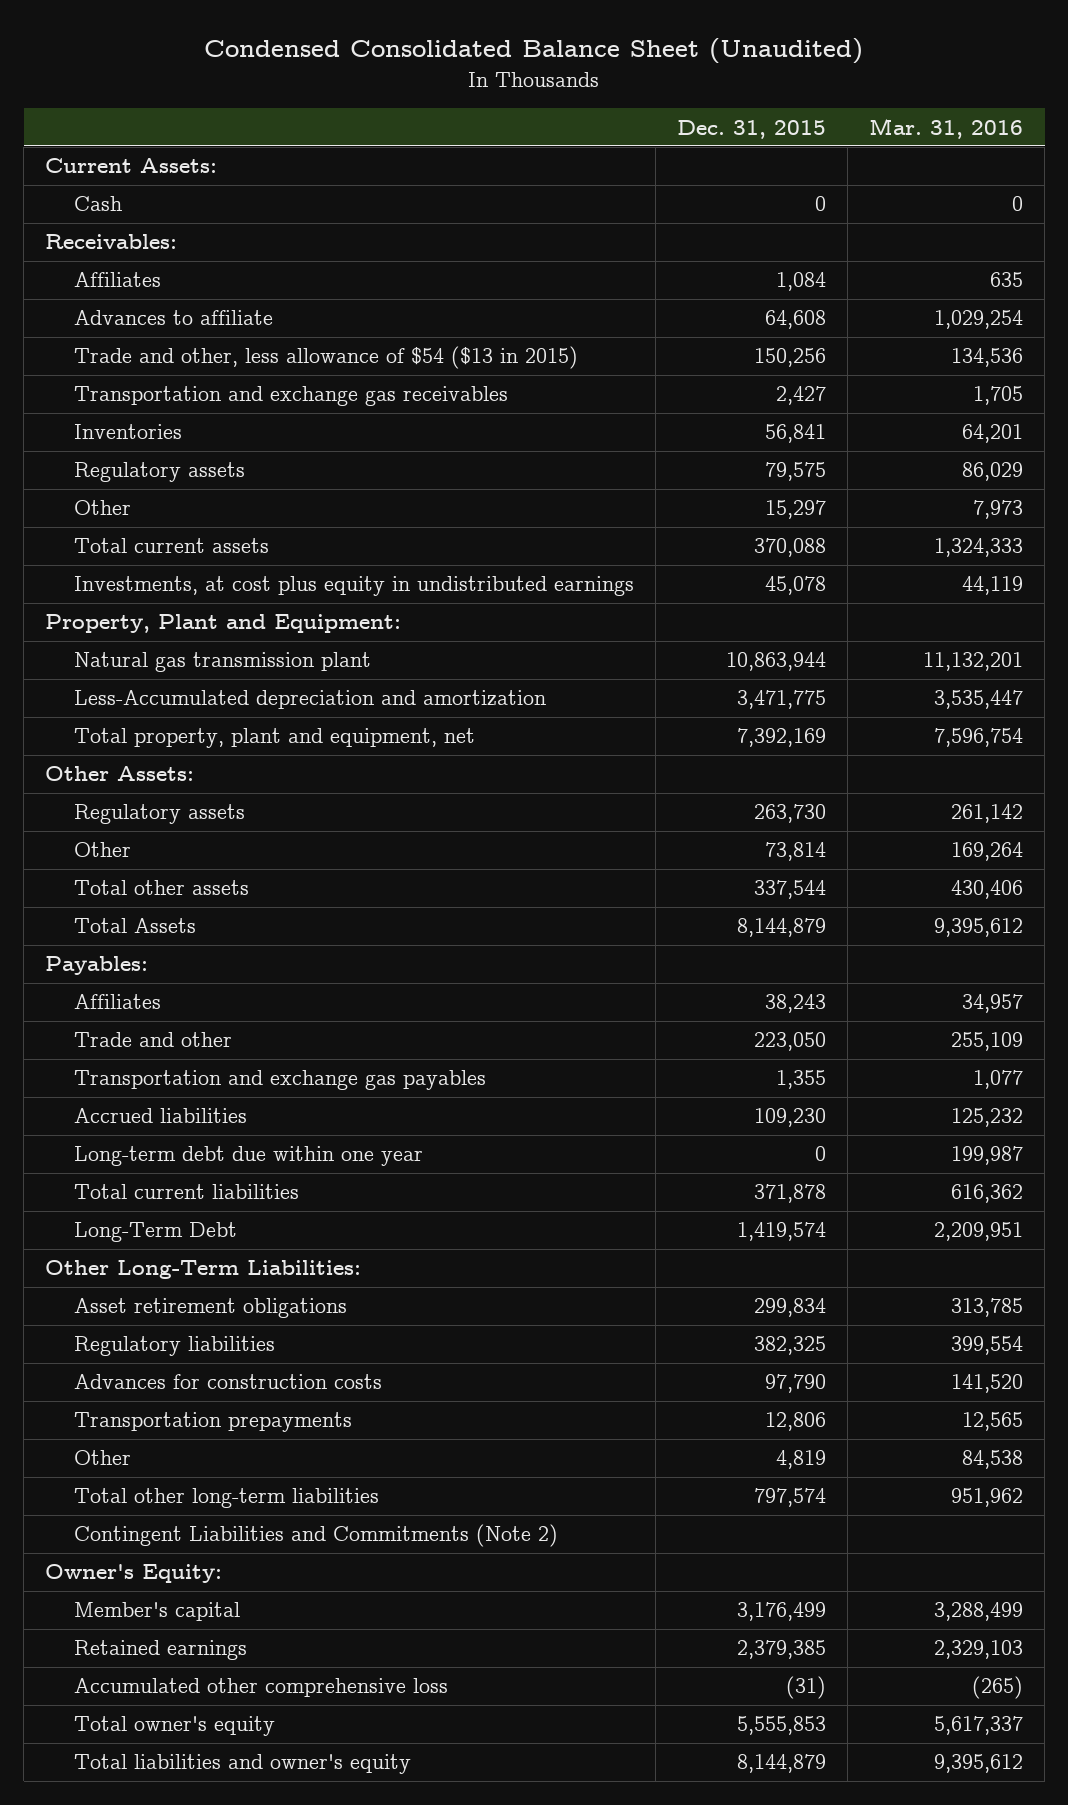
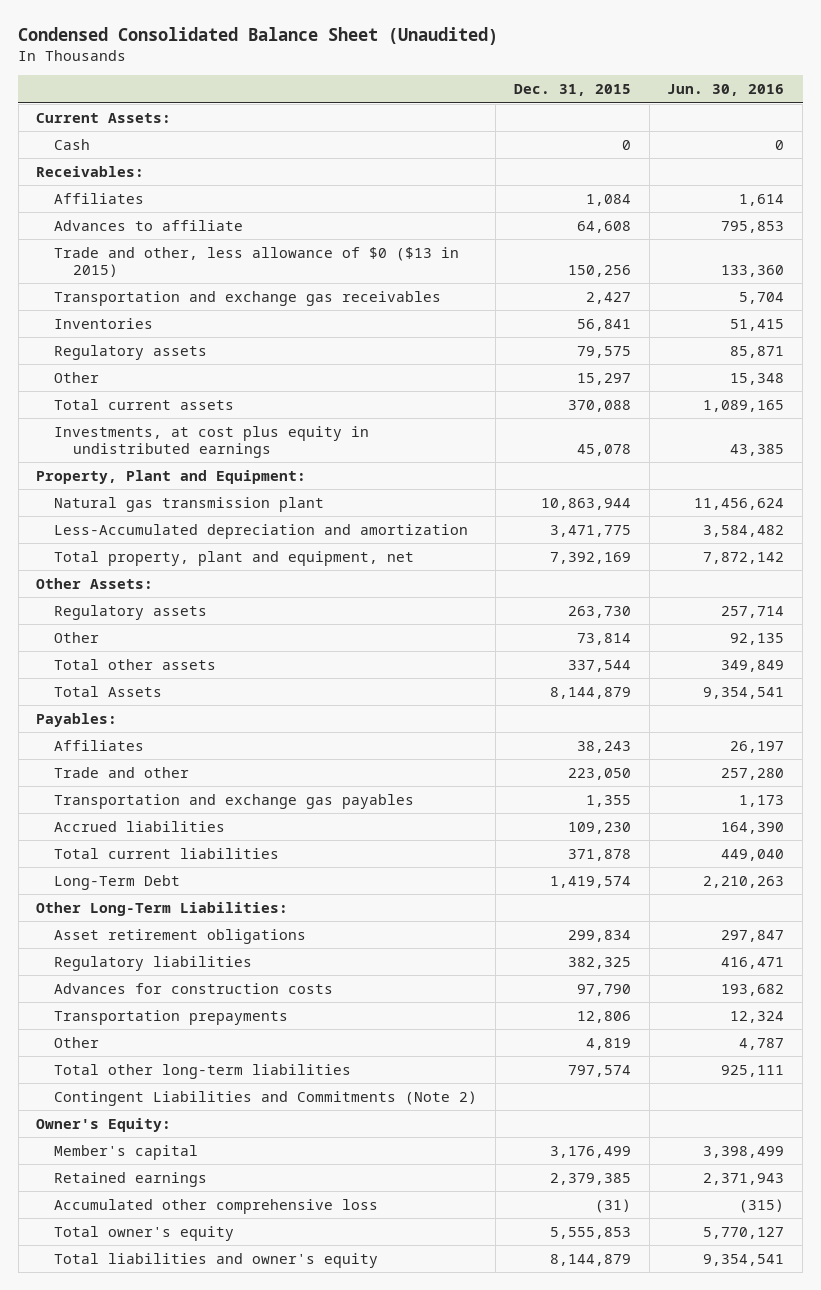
[869,117,1024,139] Mar. 31, 2016 -> none
none -> [667,84,785,97] Jun. 30, 2016
[74,346,579,370] Trade and other, less allowance of $54 ($13 in 2015) -> [54,246,460,278] Trade and other, less allowance of $0 ($13 in 2015)
[74,1146,424,1167] Long-term debt due within one year -> none

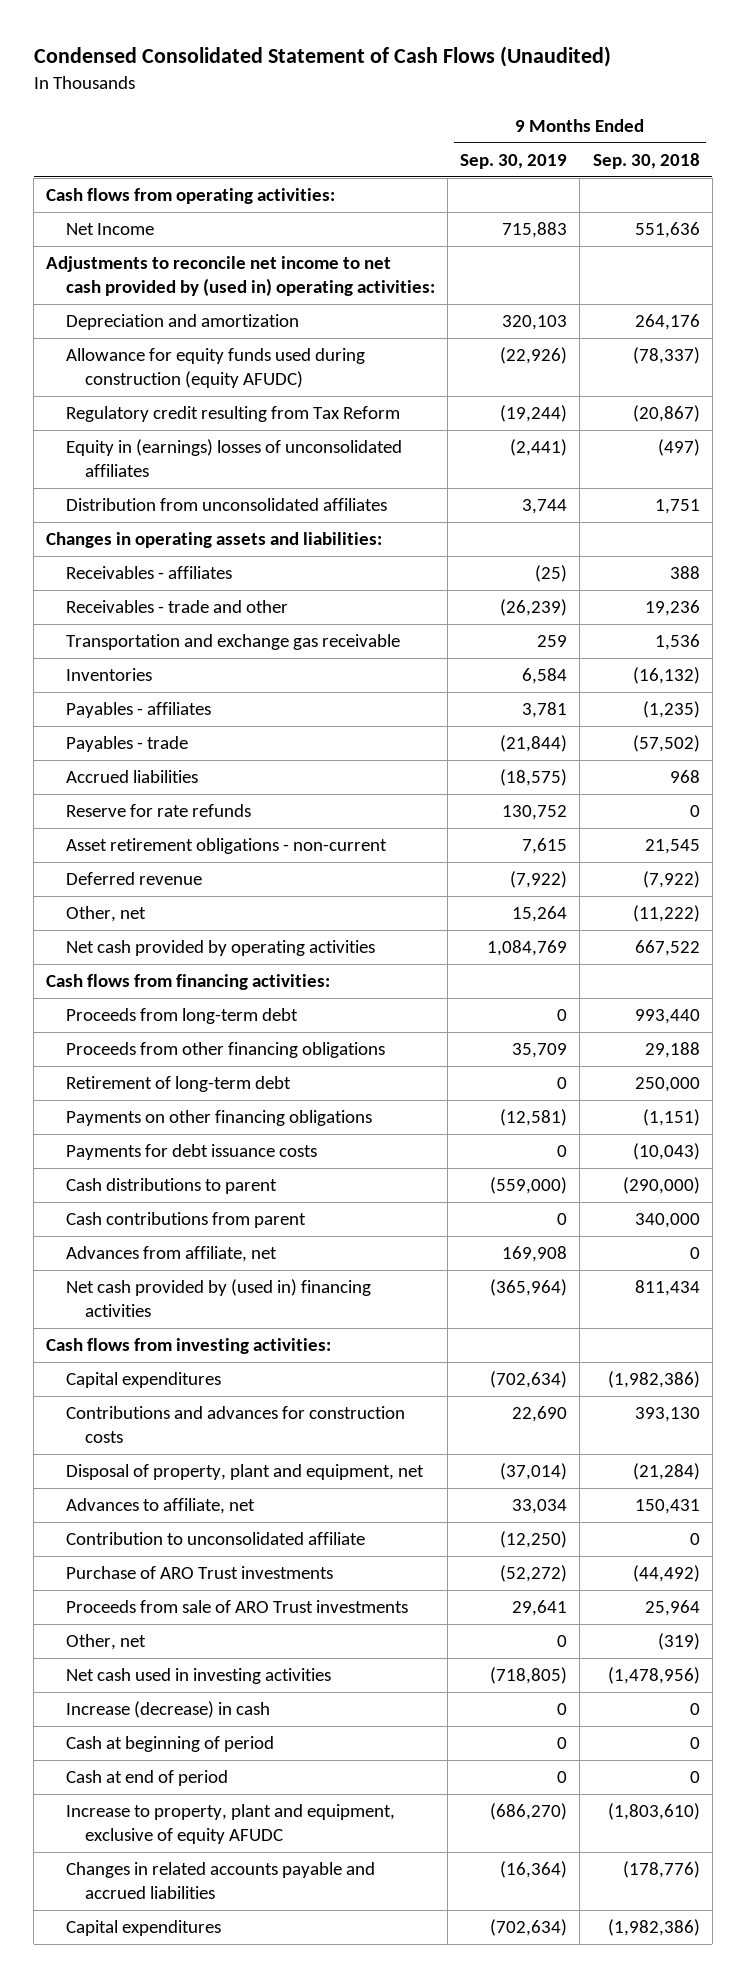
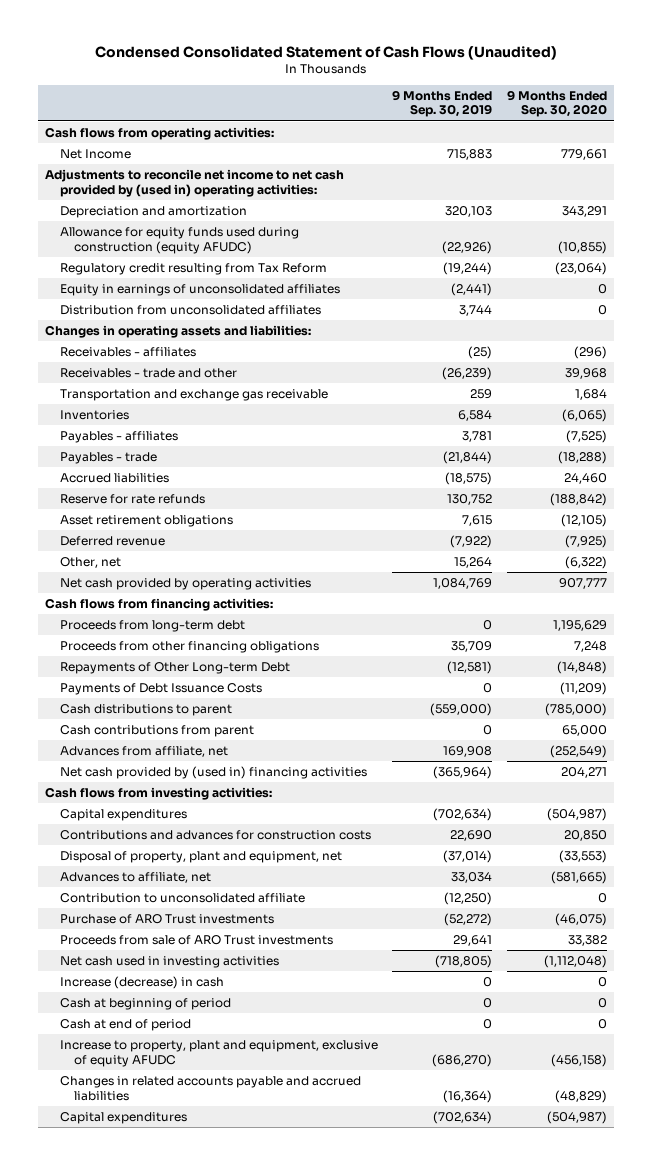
[592,153,700,170] Sep. 30, 2018 -> none
none -> [506,89,607,118] 9 Months Ended Sep. 30, 2020
[65,439,402,477] Equity in (earnings) losses of unconsolidated affiliates -> [59,283,340,296] Equity in earnings of unconsolidated affiliates
[65,838,387,855] Asset retirement obligations - non-current -> [59,514,233,527] Asset retirement obligations
[65,1076,291,1093] Retirement of long-term debt -> none
[65,1110,372,1127] Payments on other financing obligations -> [59,661,290,674] Repayments of Other Long-term Debt
[65,1144,317,1161] Payments for debt issuance costs -> [59,682,262,695] Payments of Debt Issuance Costs
[65,1634,146,1651] Other, net -> none

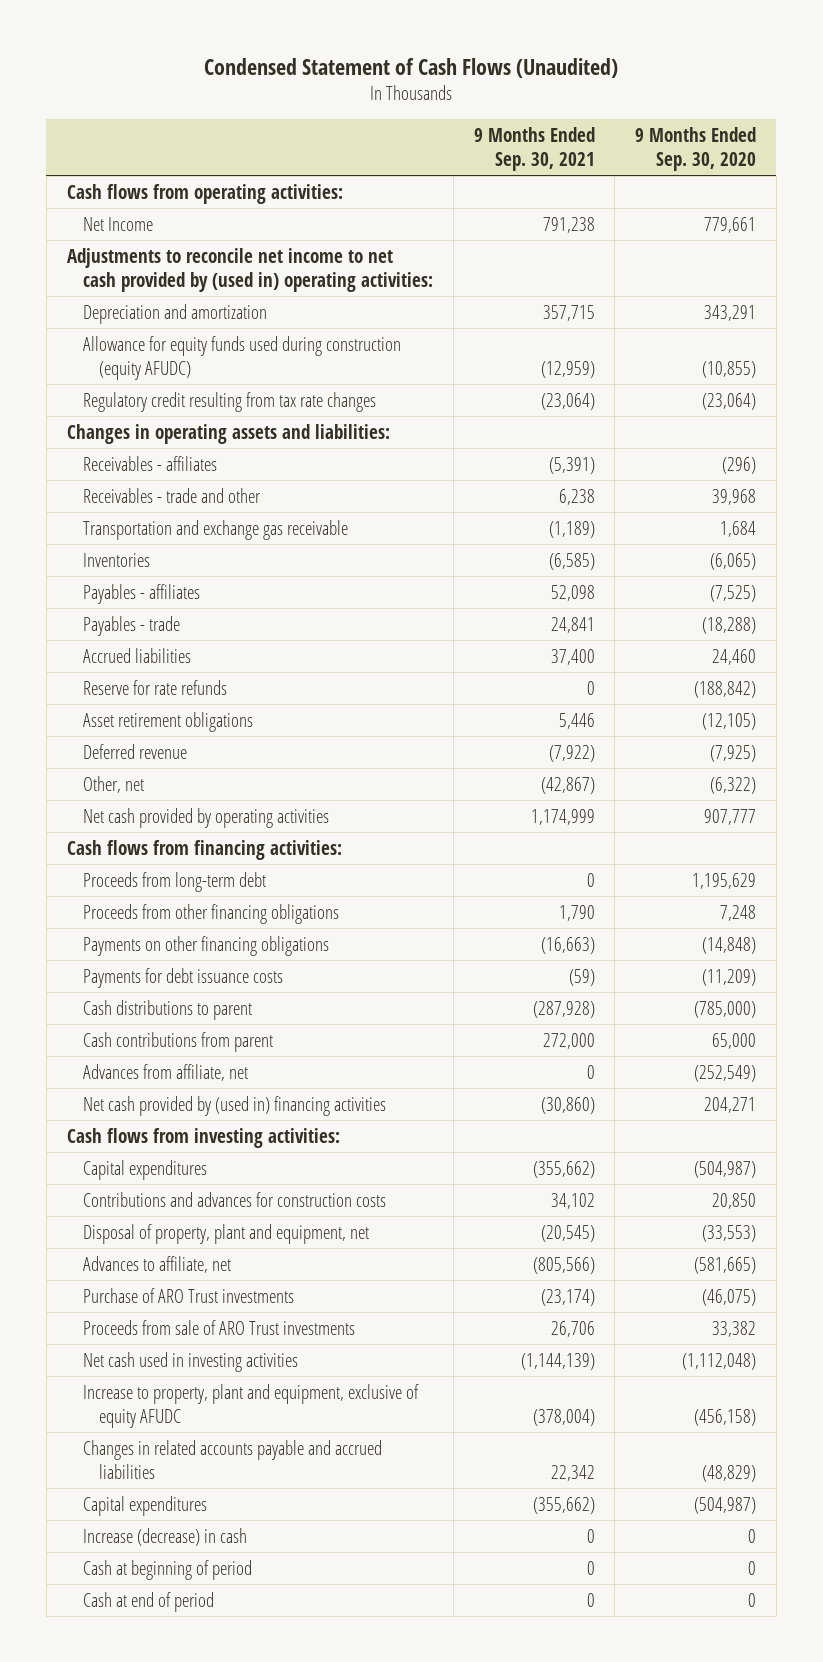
[94,45,557,60] Condensed Consolidated Statement of Cash Flows (Unaudited) -> [204,58,619,79] Condensed Statement of Cash Flows (Unaudited)
[392,89,493,118] 9 Months Ended Sep. 30, 2019 -> none
none -> [473,126,595,171] 9 Months Ended Sep. 30, 2021
[59,283,340,296] Equity in earnings of unconsolidated affiliates -> none
[59,304,321,315] Distribution from unconsolidated affiliates -> none
[59,262,327,275] Regulatory credit resulting from Tax Reform -> [83,391,377,412] Regulatory credit resulting from tax rate changes
[59,661,290,674] Repayments of Other Long-term Debt -> [83,935,330,956] Payments on other financing obligations
[59,682,262,695] Payments of Debt Issuance Costs -> [83,967,284,988] Payments for debt issuance costs
[59,892,305,903] Contribution to unconsolidated affiliate -> none
[59,975,224,989] Increase (decrease) in cash -> [83,1527,248,1546] Increase (decrease) in cash
[59,997,231,1010] Cash at beginning of period -> [83,1559,253,1580] Cash at beginning of period
[59,1018,191,1031] Cash at end of period -> [83,1591,215,1612] Cash at end of period

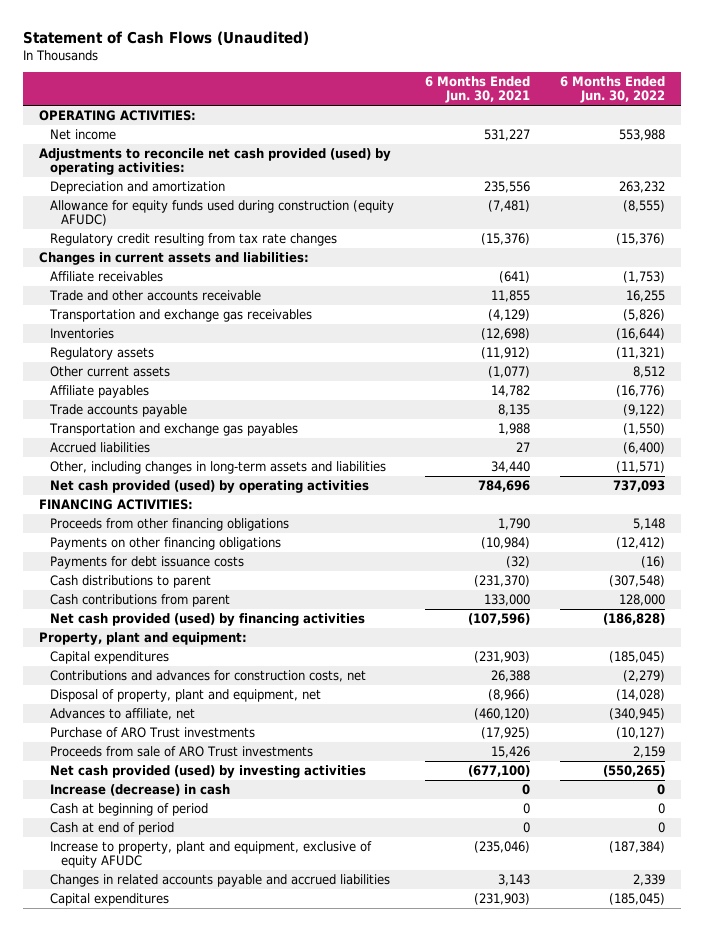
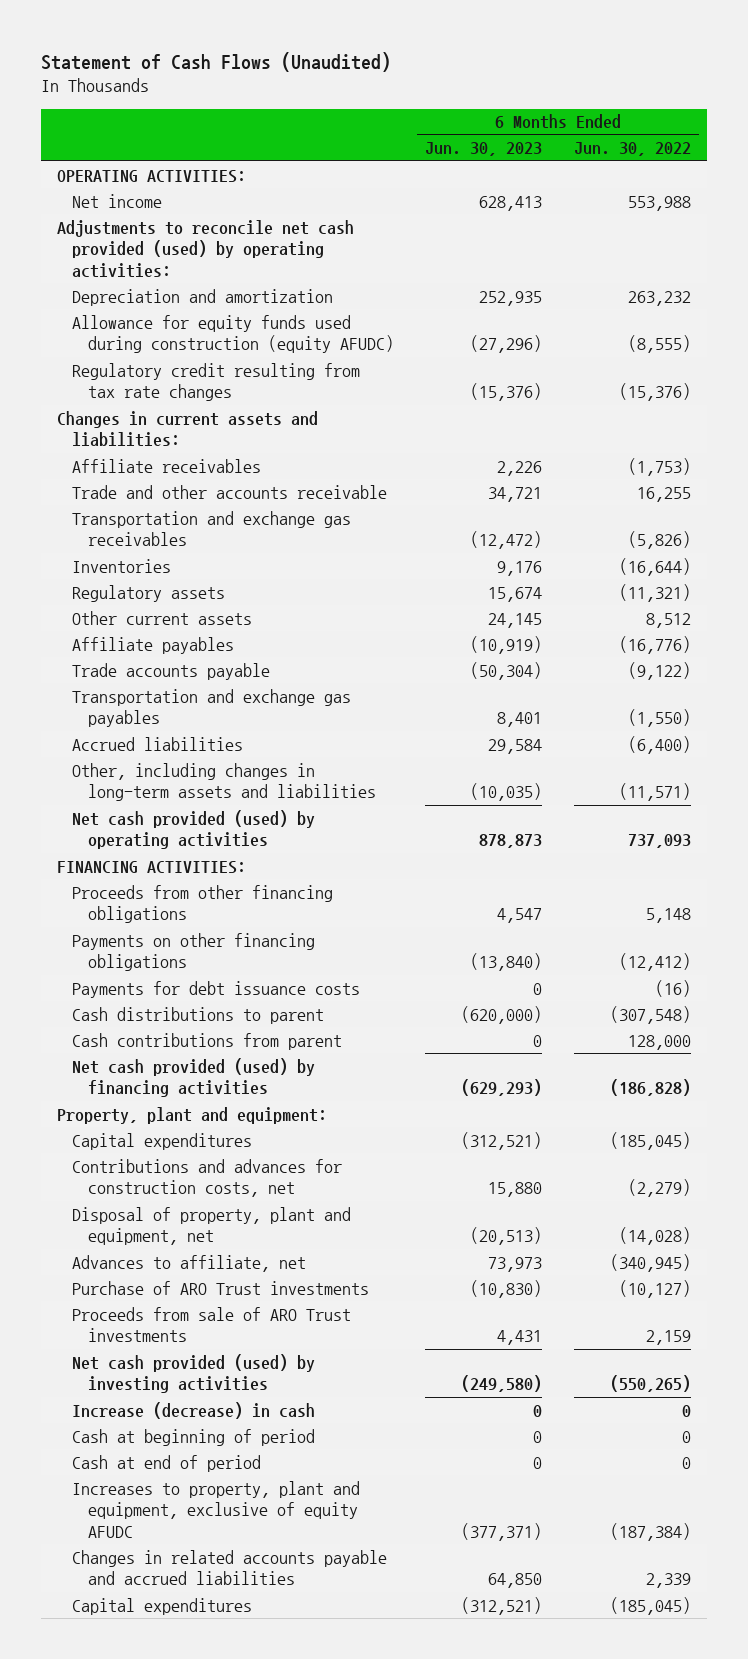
[424,75,530,104] 6 Months Ended Jun. 30, 2021 -> none
none -> [425,142,543,157] Jun. 30, 2023
[50,840,373,869] Increase to property, plant and equipment, exclusive of equity AFUDC -> [72,1480,361,1539] Increases to property, plant and equipment, exclusive of equity AFUDC

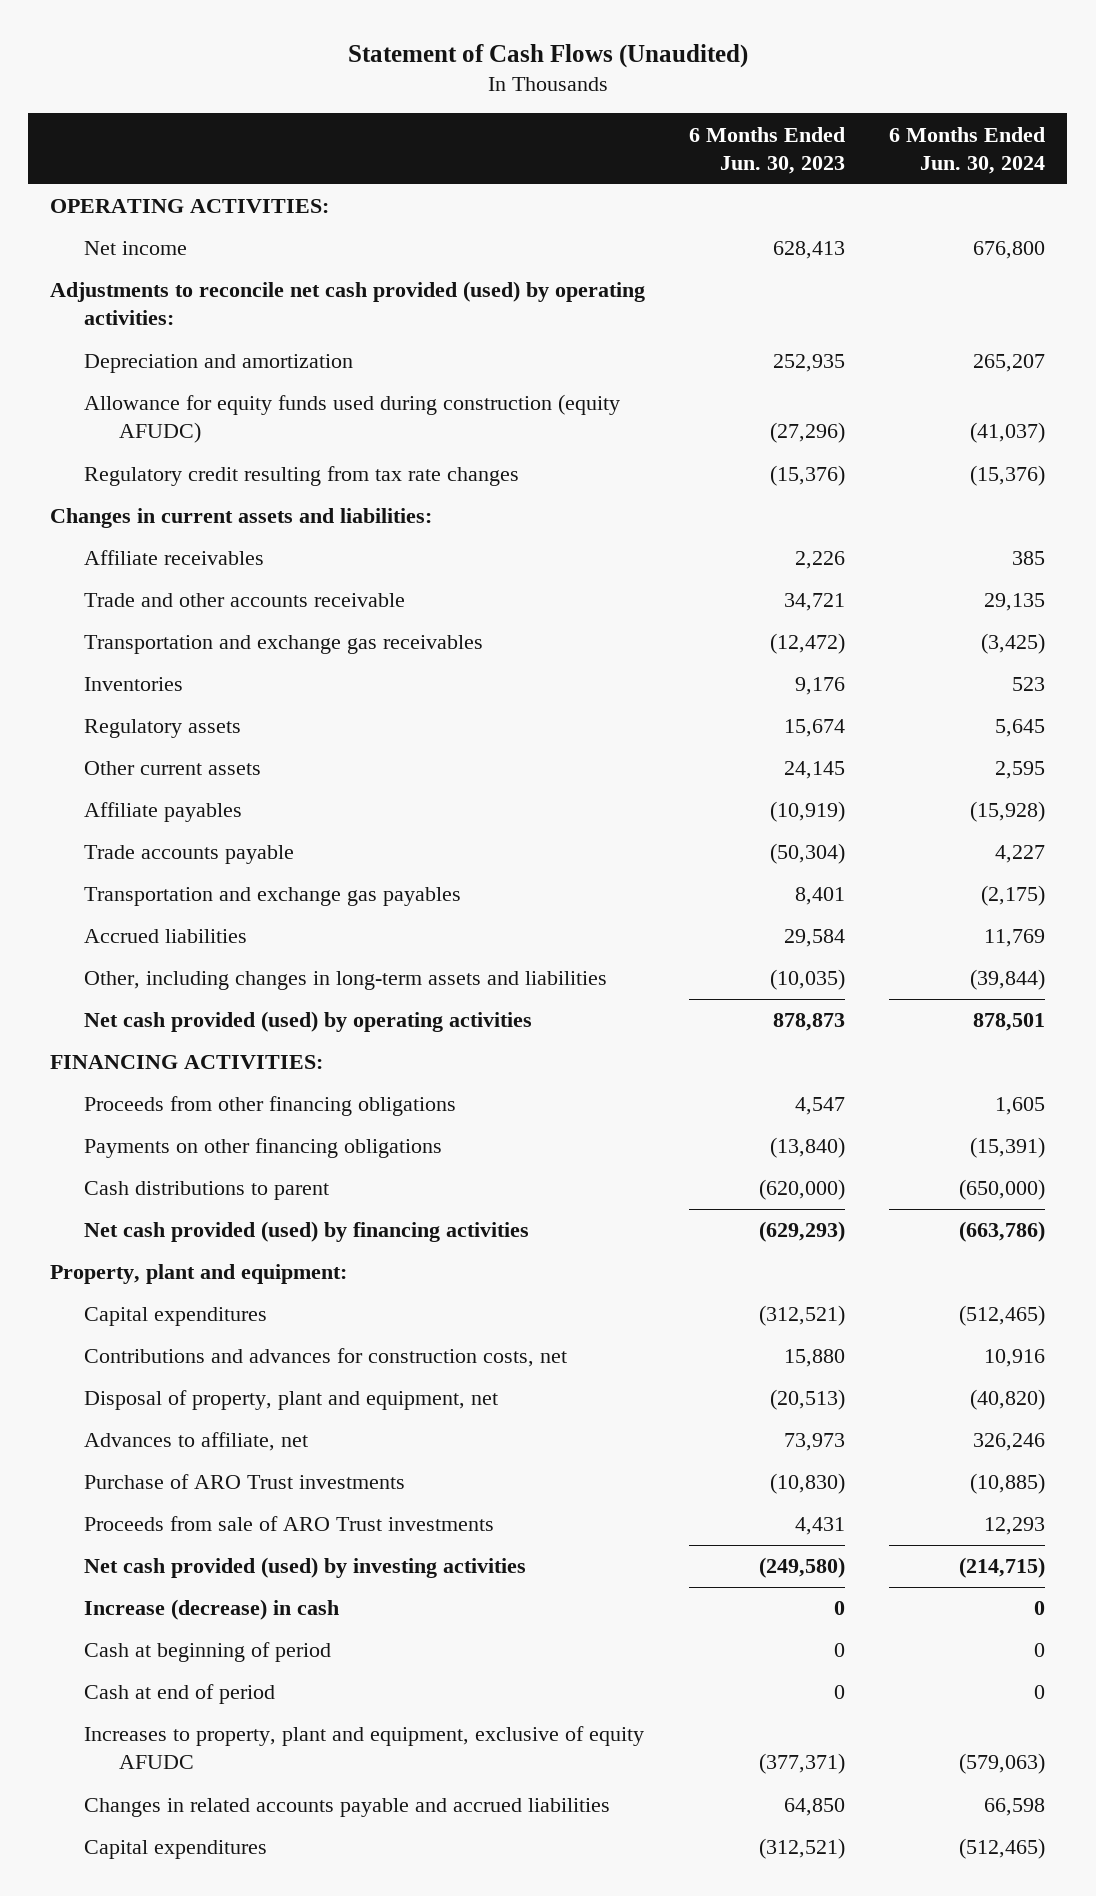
[574,142,692,157] Jun. 30, 2022 -> none
none -> [889,126,1046,174] 6 Months Ended Jun. 30, 2024
[72,980,361,998] Payments for debt issuance costs -> none
[72,1032,343,1050] Cash contributions from parent -> none

